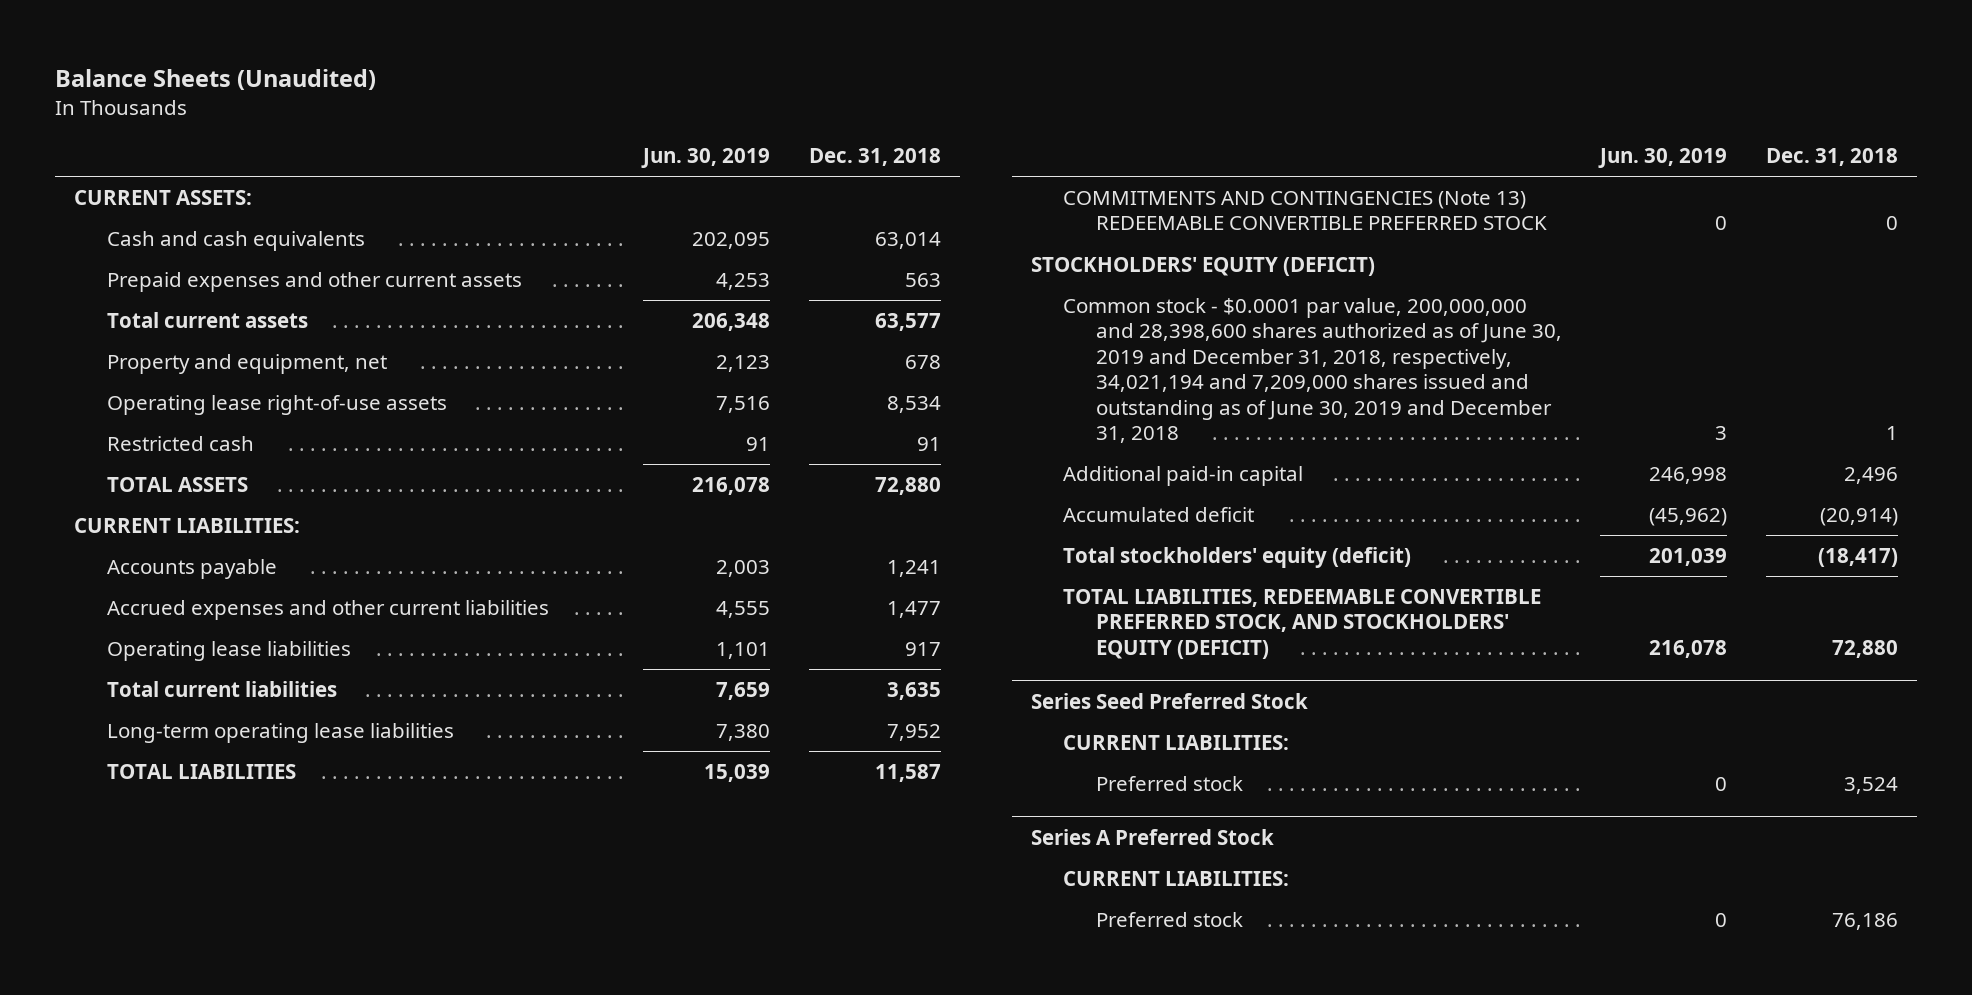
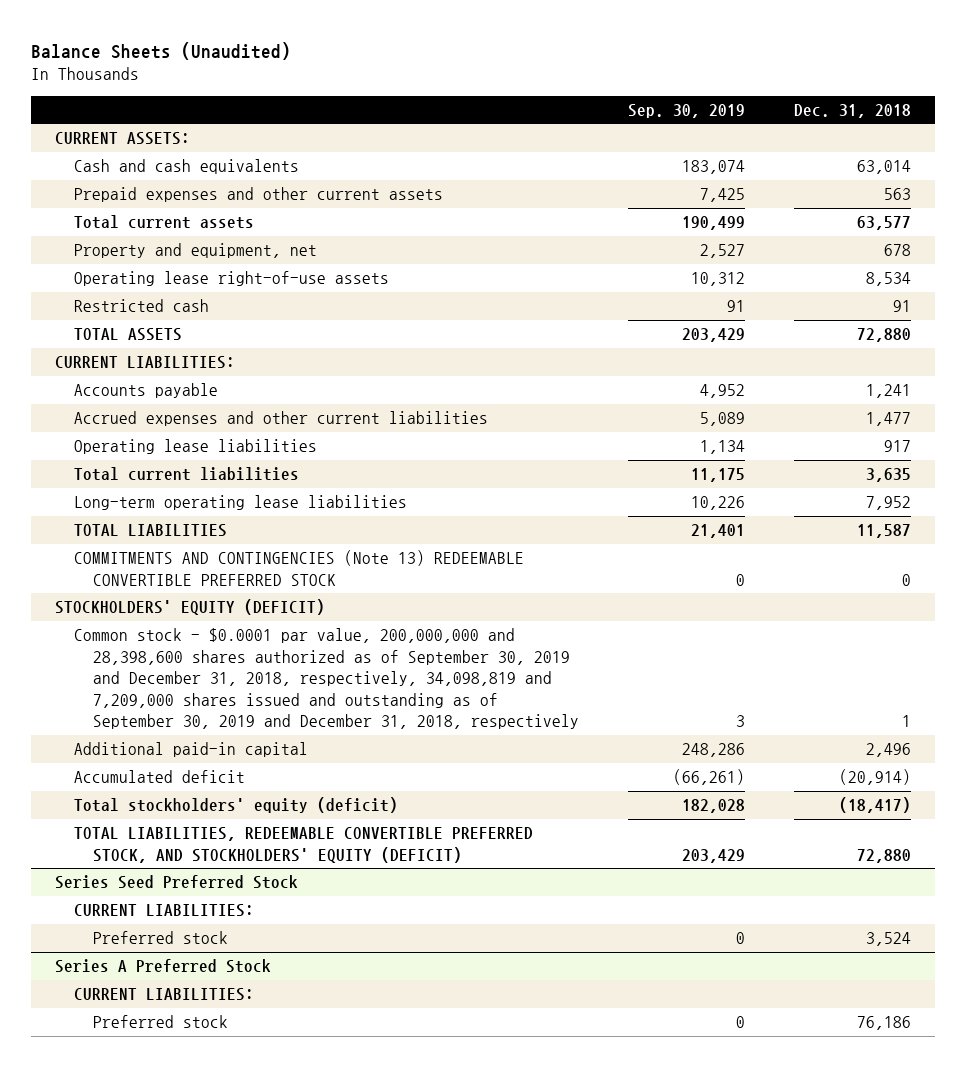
[641,148,771,169] Jun. 30, 2019 -> none
none -> [628,103,746,118] Sep. 30, 2019
[1063,297,1562,444] Common stock - $0.0001 par value, 200,000,000 and 28,398,600 shares authorized as of June 30, 2019 and December 31, 2018, respectively, 34,021,194 and 7,209,000 shares issued and outstanding as of June 30, 2019 and December 31, 2018 -> [74,628,580,730] Common stock - $0.0001 par value, 200,000,000 and 28,398,600 shares authorized as of September 30, 2019 and December 31, 2018, respectively, 34,098,819 and 7,209,000 shares issued and outstanding as of September 30, 2019 and December 31, 2018, respectively

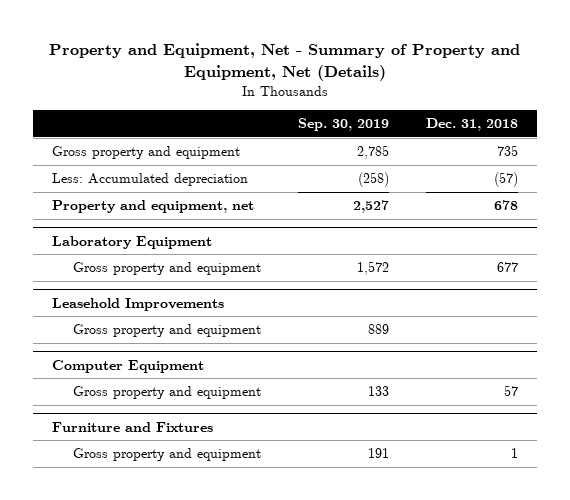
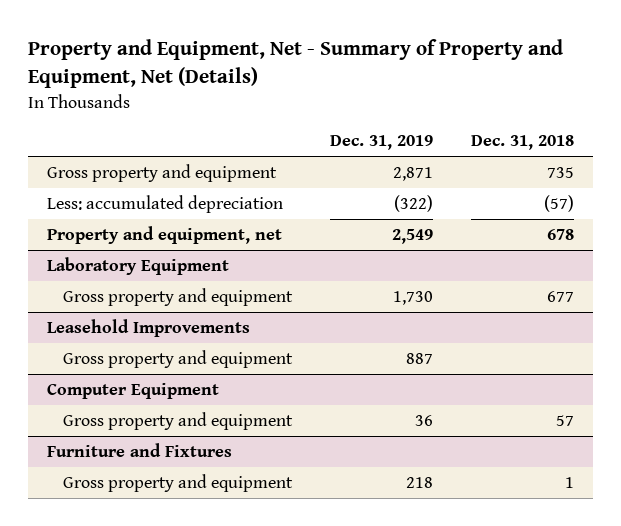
[297,118,389,132] Sep. 30, 2019 -> none
none -> [330,135,434,151] Dec. 31, 2019
[52,173,249,187] Less: Accumulated depreciation -> [46,194,283,213] Less: accumulated depreciation

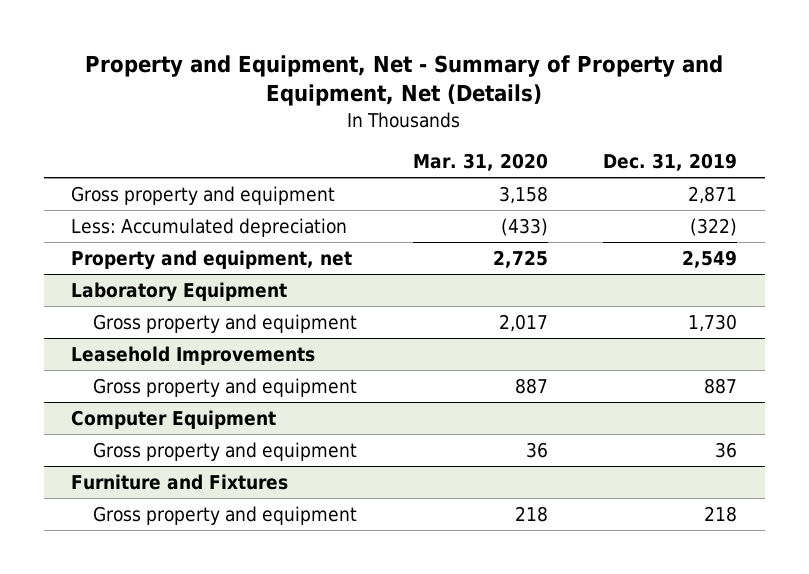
[471,135,575,151] Dec. 31, 2018 -> none
none -> [412,152,548,171] Mar. 31, 2020
[46,194,283,213] Less: accumulated depreciation -> [71,217,348,237] Less: Accumulated depreciation

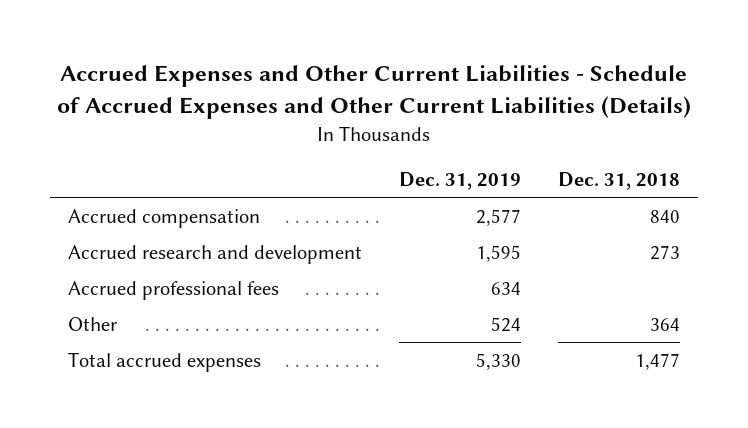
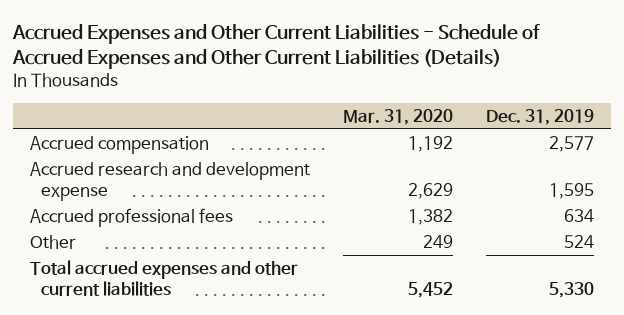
[557,171,680,190] Dec. 31, 2018 -> none
none -> [343,108,454,125] Mar. 31, 2020
[68,244,363,264] Accrued research and development -> [29,161,310,201] Accrued research and development expense
[68,351,262,372] Total accrued expenses -> [29,259,298,296] Total accrued expenses and other current liabilities

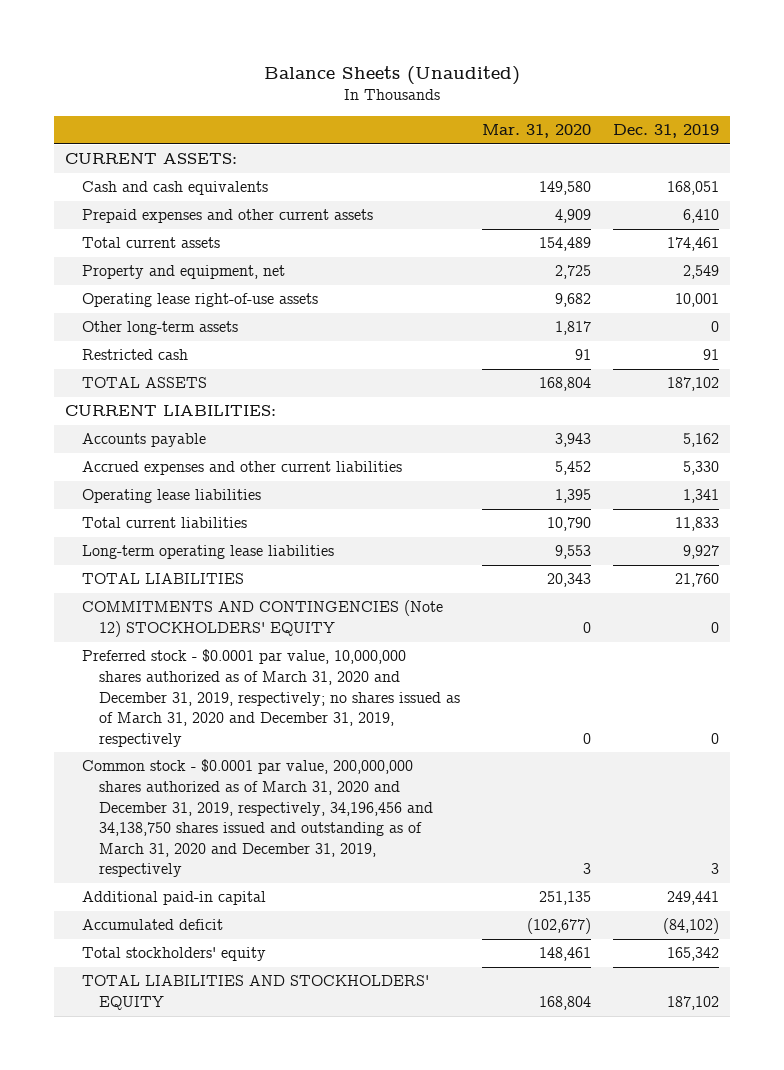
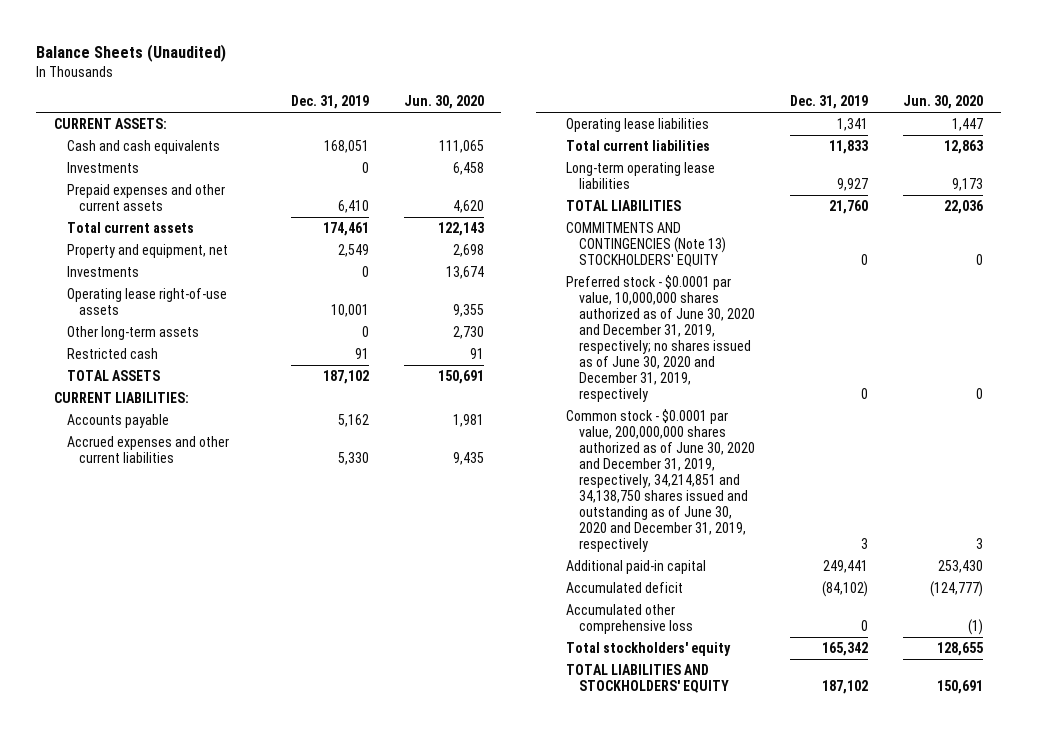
[482,124,592,139] Mar. 31, 2020 -> none
none -> [403,95,484,110] Jun. 30, 2020
none -> [66,161,139,173] Investments
none -> [66,265,139,277] Investments
[82,600,444,638] COMMITMENTS AND CONTINGENCIES (Note 12) STOCKHOLDERS' EQUITY -> [566,221,726,267] COMMITMENTS AND CONTINGENCIES (Note 13) STOCKHOLDERS' EQUITY
[82,649,461,747] Preferred stock - $0.0001 par value, 10,000,000 shares authorized as of March 31, 2020 and December 31, 2019, respectively; no shares issued as of March 31, 2020 and December 31, 2019, respectively -> [566,274,755,402] Preferred stock - $0.0001 par value, 10,000,000 shares authorized as of June 30, 2020 and December 31, 2019, respectively; no shares issued as of June 30, 2020 and December 31, 2019, respectively
[82,759,434,878] Common stock - $0.0001 par value, 200,000,000 shares authorized as of March 31, 2020 and December 31, 2019, respectively, 34,196,456 and 34,138,750 shares issued and outstanding as of March 31, 2020 and December 31, 2019, respectively -> [566,408,755,552] Common stock - $0.0001 par value, 200,000,000 shares authorized as of June 30, 2020 and December 31, 2019, respectively, 34,214,851 and 34,138,750 shares issued and outstanding as of June 30, 2020 and December 31, 2019, respectively
none -> [566,603,693,634] Accumulated other comprehensive loss

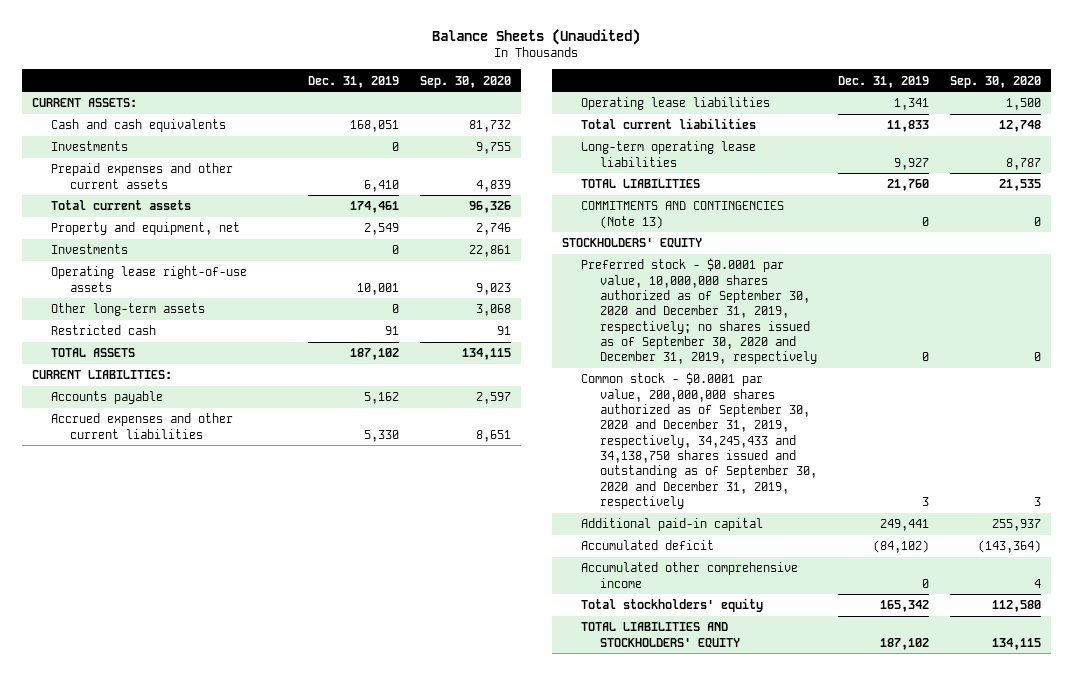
[403,95,484,110] Jun. 30, 2020 -> none
none -> [419,75,511,88] Sep. 30, 2020
[566,221,726,267] COMMITMENTS AND CONTINGENCIES (Note 13) STOCKHOLDERS' EQUITY -> [581,201,785,229] COMMITMENTS AND CONTINGENCIES (Note 13)
none -> [562,238,703,249] STOCKHOLDERS' EQUITY
[566,274,755,402] Preferred stock - $0.0001 par value, 10,000,000 shares authorized as of June 30, 2020 and December 31, 2019, respectively; no shares issued as of June 30, 2020 and December 31, 2019, respectively -> [581,258,817,365] Preferred stock - $0.0001 par value, 10,000,000 shares authorized as of September 30, 2020 and December 31, 2019, respectively; no shares issued as of September 30, 2020 and December 31, 2019, respectively
[566,408,755,552] Common stock - $0.0001 par value, 200,000,000 shares authorized as of June 30, 2020 and December 31, 2019, respectively, 34,214,851 and 34,138,750 shares issued and outstanding as of June 30, 2020 and December 31, 2019, respectively -> [581,372,817,510] Common stock - $0.0001 par value, 200,000,000 shares authorized as of September 30, 2020 and December 31, 2019, respectively, 34,245,433 and 34,138,750 shares issued and outstanding as of September 30, 2020 and December 31, 2019, respectively
[566,603,693,634] Accumulated other comprehensive loss -> [581,562,799,588] Accumulated other comprehensive income

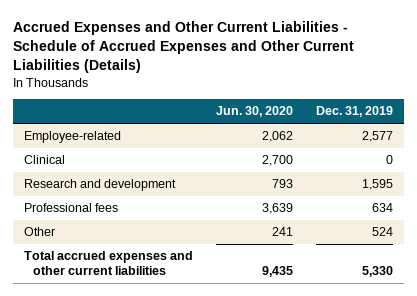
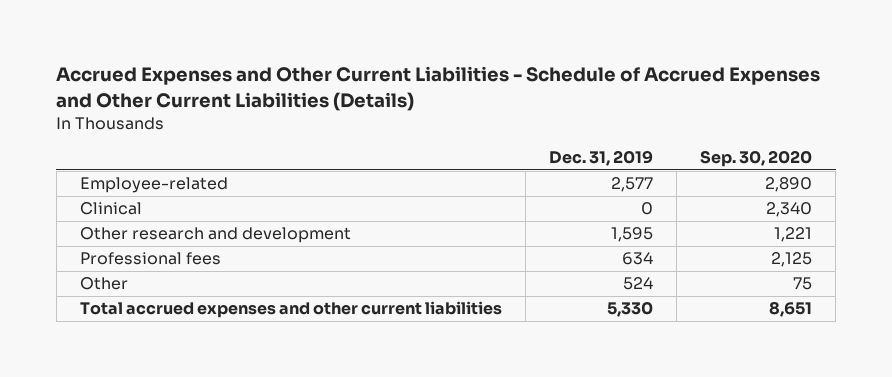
[215,106,293,118] Jun. 30, 2020 -> none
none -> [700,150,813,168] Sep. 30, 2020
[24,179,177,192] Research and development -> [79,227,351,244] Other research and development

